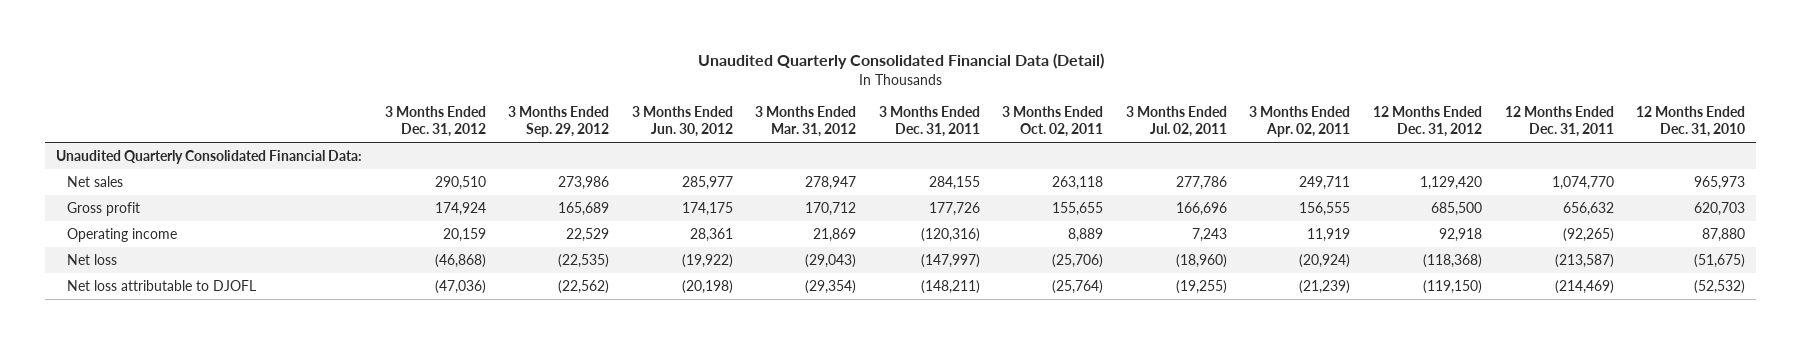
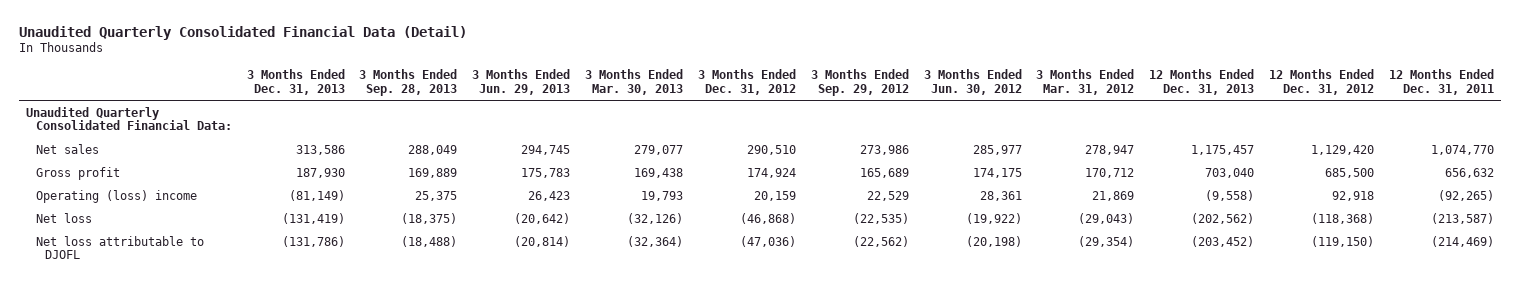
[878,105,980,138] 3 Months Ended Dec. 31, 2011 -> none
[1002,105,1104,138] 3 Months Ended Oct. 02, 2011 -> none
[1125,105,1227,138] 3 Months Ended Jul. 02, 2011 -> none
[1249,105,1351,138] 3 Months Ended Apr. 02, 2011 -> none
[1636,105,1746,138] 12 Months Ended Dec. 31, 2010 -> none
none -> [246,69,345,96] 3 Months Ended Dec. 31, 2013
none -> [359,69,458,97] 3 Months Ended Sep. 28, 2013
none -> [472,69,571,96] 3 Months Ended Jun. 29, 2013
none -> [585,69,684,96] 3 Months Ended Mar. 30, 2013
none -> [1149,69,1255,96] 12 Months Ended Dec. 31, 2013
[67,228,178,243] Operating income -> [35,189,197,203] Operating (loss) income

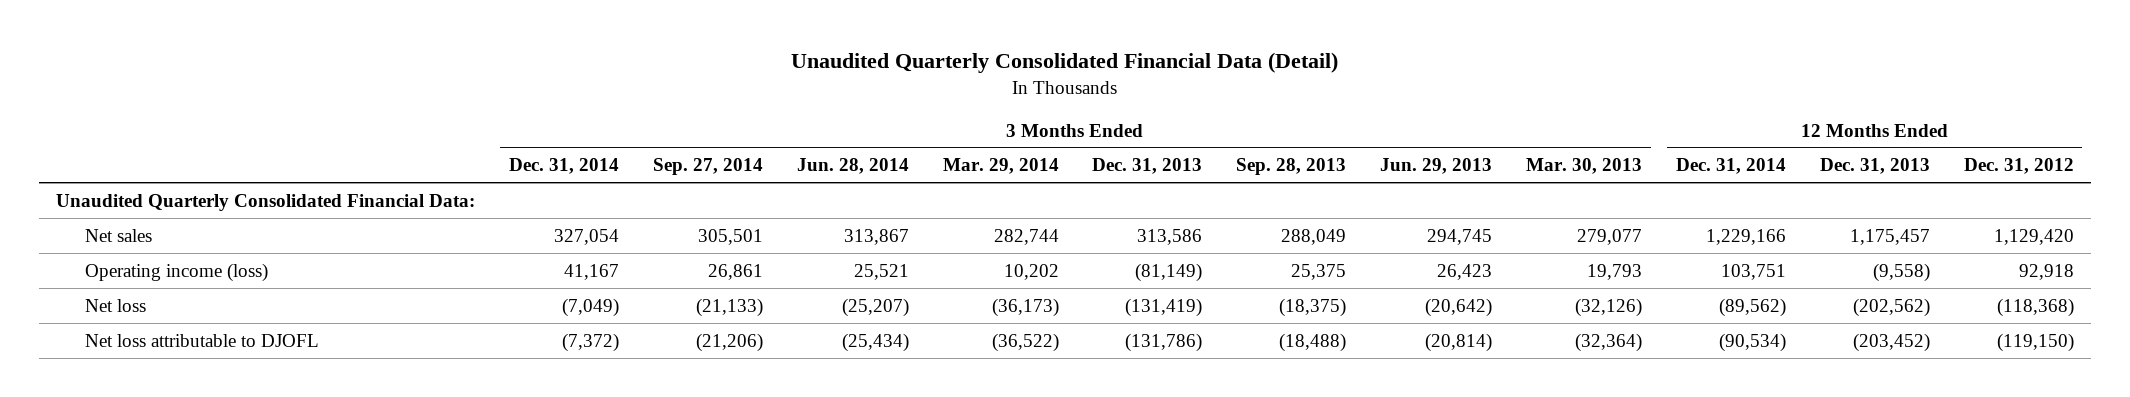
[697,69,796,96] 3 Months Ended Dec. 31, 2012 -> none
[810,69,909,97] 3 Months Ended Sep. 29, 2012 -> none
[923,69,1022,96] 3 Months Ended Jun. 30, 2012 -> none
[1036,69,1135,96] 3 Months Ended Mar. 31, 2012 -> none
[1389,69,1495,96] 12 Months Ended Dec. 31, 2011 -> none
none -> [508,158,619,175] Dec. 31, 2014
none -> [652,158,763,176] Sep. 27, 2014
none -> [796,158,909,175] Jun. 28, 2014
none -> [942,158,1059,175] Mar. 29, 2014
none -> [1675,158,1786,175] Dec. 31, 2014
[35,166,120,180] Gross profit -> none
[35,189,197,203] Operating (loss) income -> [85,262,269,282] Operating income (loss)

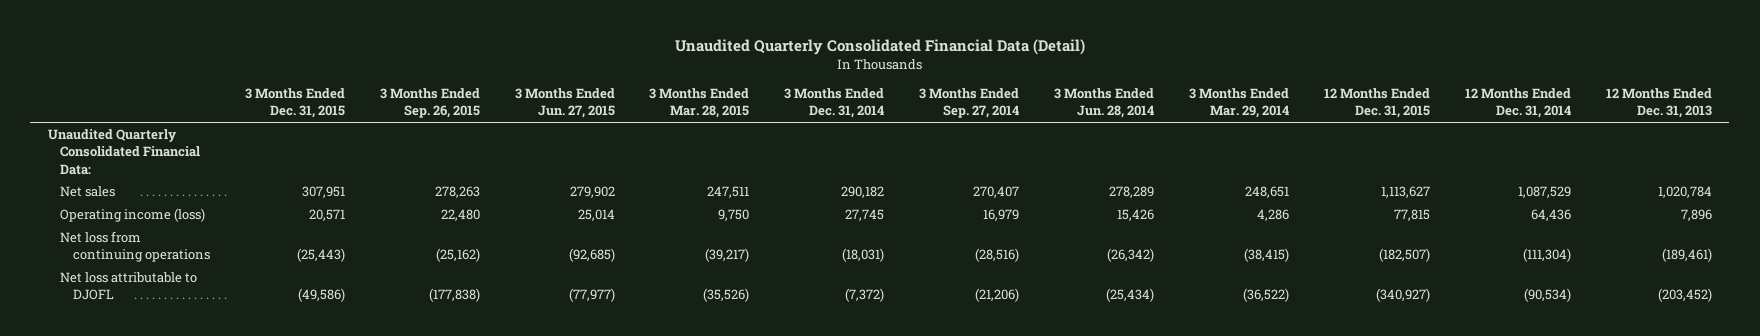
[1092,158,1203,175] Dec. 31, 2013 -> none
[1236,158,1347,176] Sep. 28, 2013 -> none
[1380,158,1493,175] Jun. 29, 2013 -> none
[1526,158,1643,175] Mar. 30, 2013 -> none
[1963,158,2074,175] Dec. 31, 2012 -> none
none -> [244,88,345,119] 3 Months Ended Dec. 31, 2015
none -> [379,88,480,119] 3 Months Ended Sep. 26, 2015
none -> [514,88,615,119] 3 Months Ended Jun. 27, 2015
none -> [649,88,750,119] 3 Months Ended Mar. 28, 2015
none -> [1324,88,1431,119] 12 Months Ended Dec. 31, 2015
[85,298,147,312] Net loss -> none
[553,228,619,245] 327,054 -> [841,186,885,199] 290,182
[697,228,763,245] 305,501 -> [973,186,1020,199] 270,407
[843,228,909,245] 313,867 -> [1109,186,1155,199] 278,289
[993,228,1059,245] 282,744 -> [1245,186,1290,199] 248,651
[1705,228,1786,245] 1,229,166 -> [1518,186,1572,199] 1,087,529
[1849,228,1930,245] 1,175,457 -> [1657,186,1712,199] 1,020,784
[563,263,619,280] 41,167 -> [845,209,885,222] 27,745
[707,263,763,280] 26,861 -> [983,209,1020,222] 16,979
[853,263,909,280] 25,521 -> [1117,209,1155,222] 15,426
[1003,263,1059,280] 10,202 -> [1257,209,1290,222] 4,286
[1720,263,1786,280] 103,751 -> [1531,209,1572,222] 64,436
[1872,262,1930,282] (9,558) -> [1680,209,1712,222] 7,896
none -> [60,231,210,263] Net loss from continuing operations

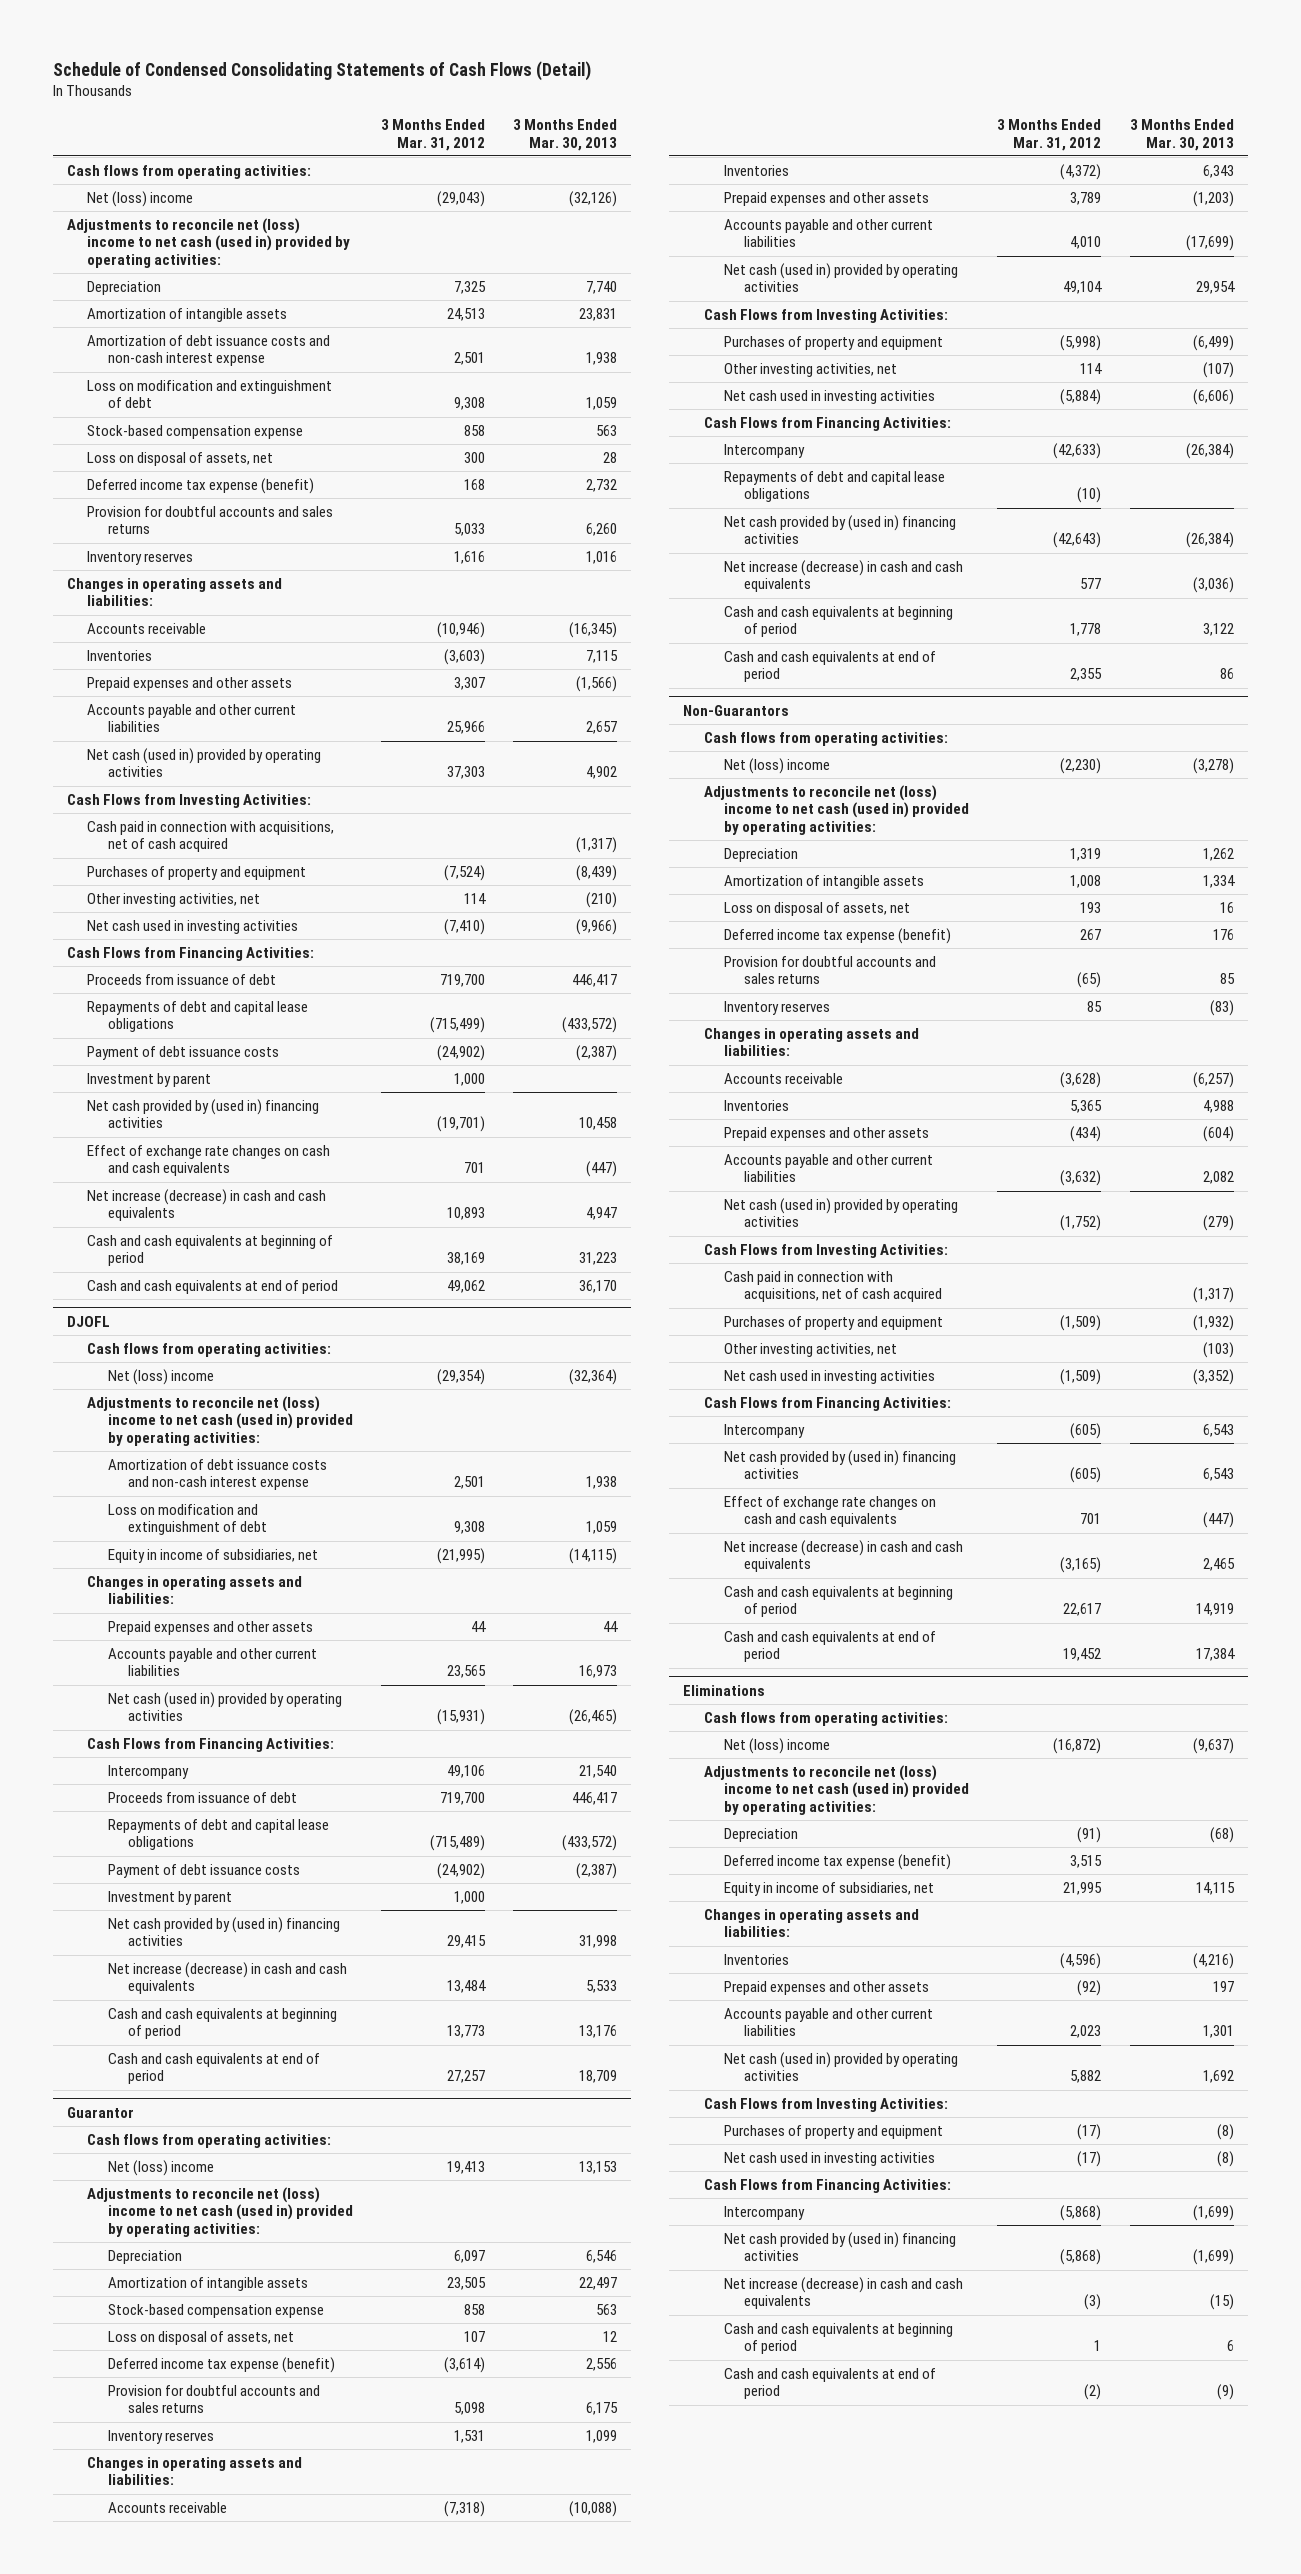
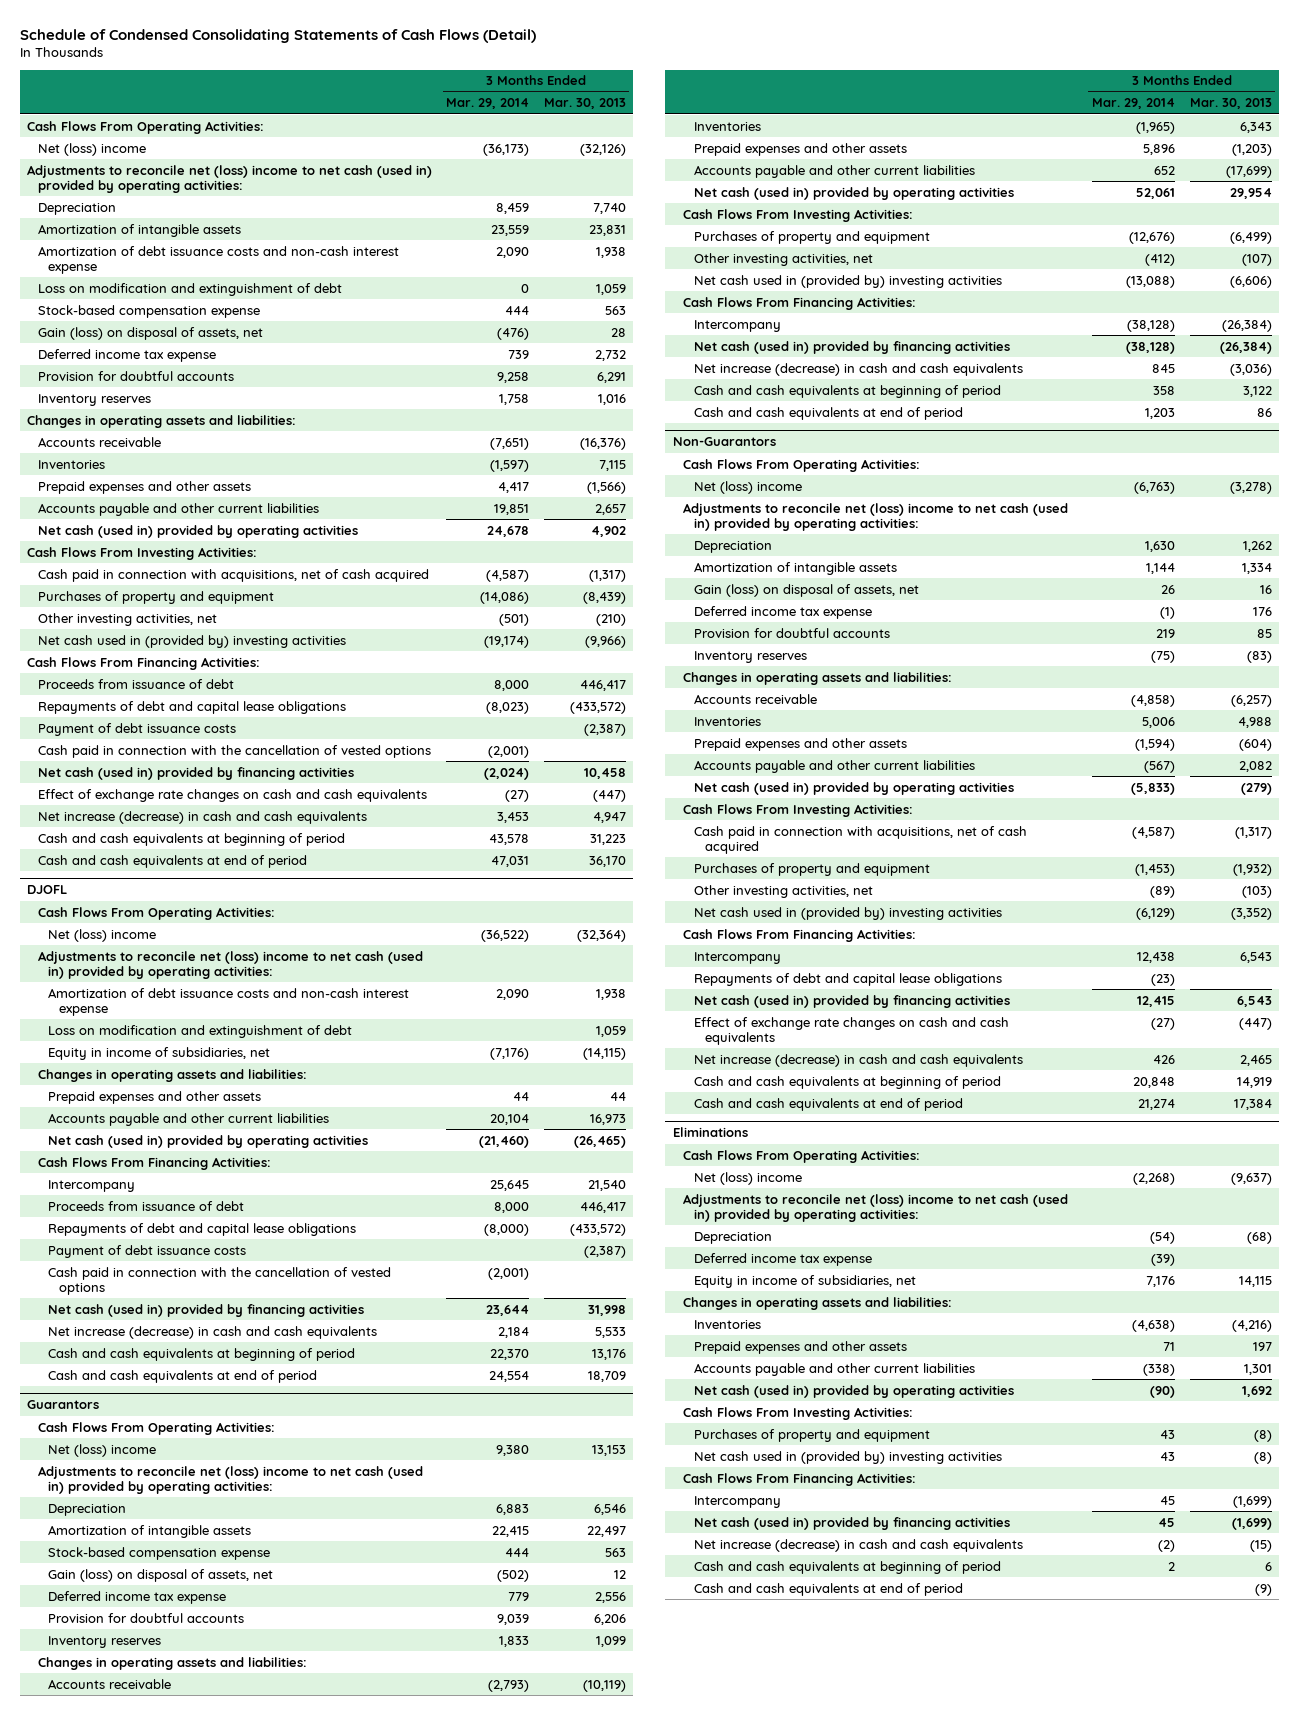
[380,119,485,151] 3 Months Ended Mar. 31, 2012 -> none
none -> [446,98,530,110] Mar. 29, 2014
[66,164,311,179] Cash flows from operating activities: -> [26,120,264,134] Cash Flows From Operating Activities:
[87,451,274,466] Loss on disposal of assets, net -> [37,326,263,340] Gain (loss) on disposal of assets, net
[87,477,315,494] Deferred income tax expense (benefit) -> [37,348,216,362] Deferred income tax expense
[87,505,334,535] Provision for doubtful accounts and sales returns -> [37,370,234,381] Provision for doubtful accounts
[586,523,618,537] 6,260 -> [596,371,626,383] 6,291
[569,621,618,638] (16,345) -> [579,437,626,450] (16,376)
[66,793,311,808] Cash Flows from Investing Activities: -> [26,546,257,560] Cash Flows From Investing Activities:
[87,919,299,934] Net cash used in investing activities -> [37,634,346,648] Net cash used in (provided by) investing activities
[66,946,314,961] Cash Flows from Financing Activities: -> [26,656,260,670] Cash Flows From Financing Activities:
[87,1072,212,1087] Investment by parent -> none
none -> [37,744,431,758] Cash paid in connection with the cancellation of vested options
[87,1098,320,1129] Net cash provided by (used in) financing activities -> [37,766,354,780] Net cash (used in) provided by financing activities
[87,1342,332,1357] Cash flows from operating activities: -> [37,906,275,920] Cash Flows From Operating Activities:
[87,1737,335,1752] Cash Flows from Financing Activities: -> [37,1156,271,1170] Cash Flows From Financing Activities:
[107,1890,232,1905] Investment by parent -> none
none -> [48,1266,392,1295] Cash paid in connection with the cancellation of vested options
[107,1916,340,1947] Net cash provided by (used in) financing activities -> [48,1303,365,1317] Net cash (used in) provided by financing activities
[66,2106,134,2118] Guarantor -> [26,1400,99,1410] Guarantors
[87,2133,332,2148] Cash flows from operating activities: -> [37,1421,275,1435] Cash Flows From Operating Activities:
[107,2330,294,2345] Loss on disposal of assets, net -> [48,1568,274,1582] Gain (loss) on disposal of assets, net
[107,2356,335,2373] Deferred income tax expense (benefit) -> [48,1590,227,1604] Deferred income tax expense
[107,2384,320,2414] Provision for doubtful accounts and sales returns -> [48,1612,245,1623] Provision for doubtful accounts
[586,2402,619,2416] 6,175 -> [593,1613,626,1625] 6,206
[569,2500,618,2517] (10,088) -> [582,1679,626,1692] (10,119)
[703,308,948,323] Cash Flows from Investing Activities: -> [683,208,914,222] Cash Flows From Investing Activities:
[723,389,935,404] Net cash used in investing activities -> [694,274,1003,288] Net cash used in (provided by) investing activities
[703,416,951,431] Cash Flows from Financing Activities: -> [683,296,917,310] Cash Flows From Financing Activities:
[723,470,945,503] Repayments of debt and capital lease obligations -> none
[723,514,956,545] Net cash provided by (used in) financing activities -> [694,340,1011,354] Net cash (used in) provided by financing activities
[703,731,948,746] Cash flows from operating activities: -> [683,458,921,472] Cash Flows From Operating Activities:
[723,901,910,916] Loss on disposal of assets, net -> [694,583,920,597] Gain (loss) on disposal of assets, net
[723,927,951,944] Deferred income tax expense (benefit) -> [694,605,873,619] Deferred income tax expense
[723,955,936,985] Provision for doubtful accounts and sales returns -> [694,627,891,638] Provision for doubtful accounts
[703,1243,948,1258] Cash Flows from Investing Activities: -> [683,803,914,817] Cash Flows From Investing Activities:
[723,1369,935,1384] Net cash used in investing activities -> [694,906,1003,920] Net cash used in (provided by) investing activities
[703,1396,951,1411] Cash Flows from Financing Activities: -> [683,928,917,942] Cash Flows From Financing Activities:
none -> [694,972,1003,986] Repayments of debt and capital lease obligations
[723,1449,956,1480] Net cash provided by (used in) financing activities -> [694,994,1011,1008] Net cash (used in) provided by financing activities
[703,1711,948,1726] Cash flows from operating activities: -> [683,1149,921,1163] Cash Flows From Operating Activities:
[723,1853,951,1870] Deferred income tax expense (benefit) -> [694,1252,873,1266] Deferred income tax expense
[703,2097,948,2112] Cash Flows from Investing Activities: -> [683,1406,914,1420] Cash Flows From Investing Activities:
[723,2151,935,2166] Net cash used in investing activities -> [694,1450,1003,1464] Net cash used in (provided by) investing activities
[703,2178,951,2193] Cash Flows from Financing Activities: -> [683,1472,917,1486] Cash Flows From Financing Activities:
[723,2231,956,2262] Net cash provided by (used in) financing activities -> [694,1516,1011,1530] Net cash (used in) provided by financing activities

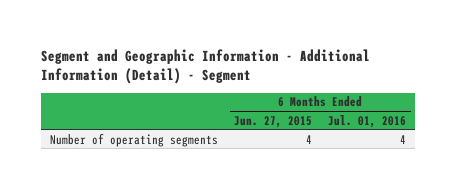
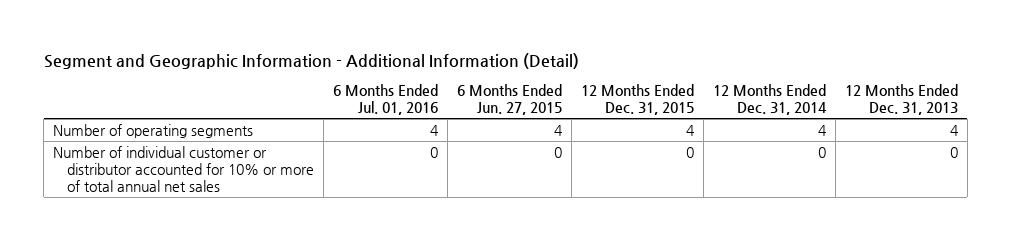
[41,48,371,85] Segment and Geographic Information - Additional Information (Detail) - Segment -> [43,52,579,69] Segment and Geographic Information - Additional Information (Detail)
none -> [580,84,694,116] 12 Months Ended Dec. 31, 2015
none -> [712,84,827,116] 12 Months Ended Dec. 31, 2014
none -> [844,84,958,116] 12 Months Ended Dec. 31, 2013
none -> [53,145,314,192] Number of individual customer or distributor accounted for 10% or more of total annual net sales

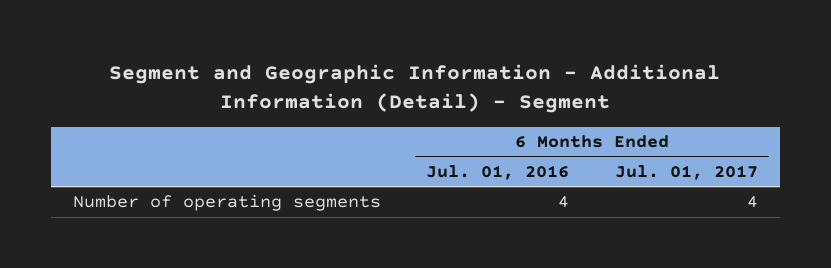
[43,52,579,69] Segment and Geographic Information - Additional Information (Detail) -> [109,64,721,114] Segment and Geographic Information - Additional Information (Detail) - Segment
[456,84,562,116] 6 Months Ended Jun. 27, 2015 -> none
[580,84,694,116] 12 Months Ended Dec. 31, 2015 -> none
[712,84,827,116] 12 Months Ended Dec. 31, 2014 -> none
[844,84,958,116] 12 Months Ended Dec. 31, 2013 -> none
none -> [614,164,758,180] Jul. 01, 2017
[53,145,314,192] Number of individual customer or distributor accounted for 10% or more of total annual net sales -> none

